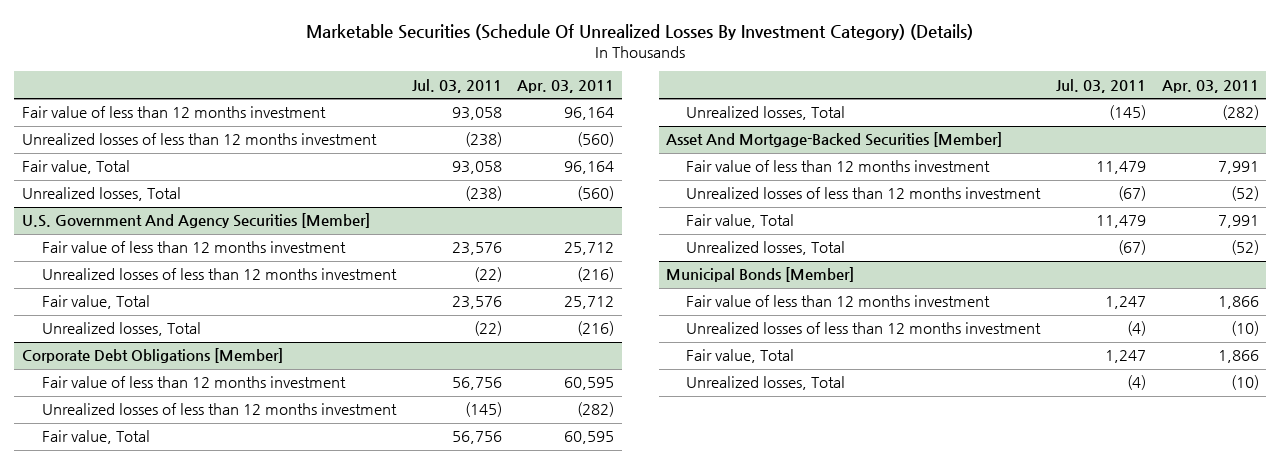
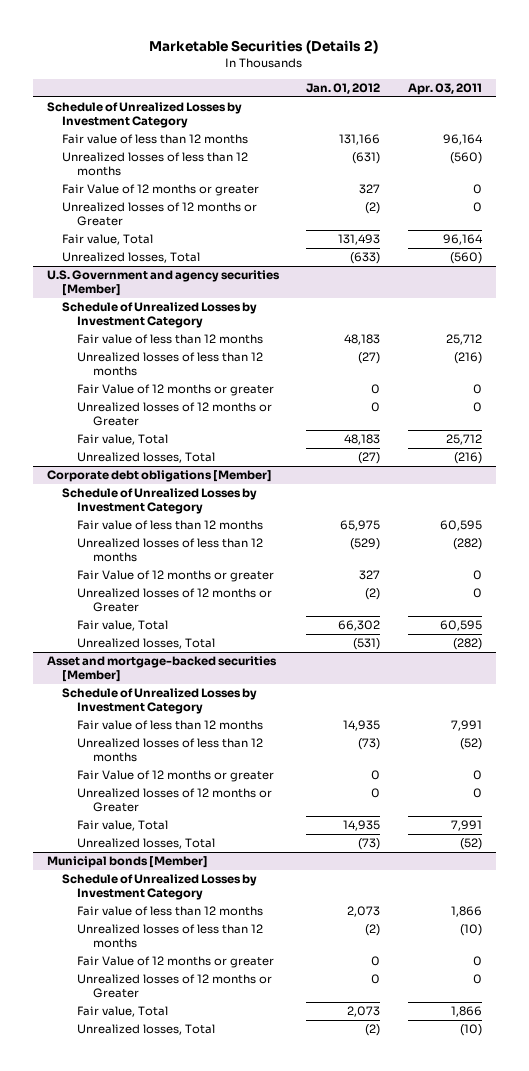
[306,24,974,41] Marketable Securities (Schedule Of Unrealized Losses By Investment Category) (Details) -> [149,40,379,55] Marketable Securities (Details 2)
[411,78,502,93] Jul. 03, 2011 -> none
none -> [306,83,381,95] Jan. 01, 2012
none -> [46,102,242,129] Schedule of Unrealized Losses by Investment Category
[22,106,327,119] Fair value of less than 12 months investment -> [62,134,249,145] Fair value of less than 12 months
[22,133,378,146] Unrealized losses of less than 12 months investment -> [62,152,249,177] Unrealized losses of less than 12 months
none -> [62,184,260,197] Fair Value of 12 months or greater
none -> [62,202,258,227] Unrealized losses of 12 months or Greater
[22,213,371,229] U.S. Government And Agency Securities [Member] -> [46,270,280,297] U.S. Government and agency securities [Member]
none -> [62,302,258,329] Schedule of Unrealized Losses by Investment Category
[42,241,347,254] Fair value of less than 12 months investment -> [77,334,264,345] Fair value of less than 12 months
[42,268,398,281] Unrealized losses of less than 12 months investment -> [77,352,264,377] Unrealized losses of less than 12 months
none -> [77,384,275,397] Fair Value of 12 months or greater
none -> [77,402,273,427] Unrealized losses of 12 months or Greater
[22,348,284,364] Corporate Debt Obligations [Member] -> [46,470,272,483] Corporate debt obligations [Member]
none -> [62,488,258,515] Schedule of Unrealized Losses by Investment Category
[42,376,347,389] Fair value of less than 12 months investment -> [77,520,264,531] Fair value of less than 12 months
[42,403,398,416] Unrealized losses of less than 12 months investment -> [77,538,264,563] Unrealized losses of less than 12 months
none -> [77,570,275,583] Fair Value of 12 months or greater
none -> [77,588,273,613] Unrealized losses of 12 months or Greater
[666,132,1003,148] Asset And Mortgage-Backed Securities [Member] -> [46,656,277,683] Asset and mortgage-backed securities [Member]
none -> [62,688,258,715] Schedule of Unrealized Losses by Investment Category
[686,160,991,173] Fair value of less than 12 months investment -> [77,720,264,731] Fair value of less than 12 months
[686,187,1042,200] Unrealized losses of less than 12 months investment -> [77,738,264,763] Unrealized losses of less than 12 months
none -> [77,770,275,783] Fair Value of 12 months or greater
none -> [77,788,273,813] Unrealized losses of 12 months or Greater
[666,267,855,283] Municipal Bonds [Member] -> [46,856,208,869] Municipal bonds [Member]
none -> [62,874,258,901] Schedule of Unrealized Losses by Investment Category
[686,295,991,308] Fair value of less than 12 months investment -> [77,906,264,917] Fair value of less than 12 months
[686,322,1042,335] Unrealized losses of less than 12 months investment -> [77,924,264,949] Unrealized losses of less than 12 months
none -> [77,956,275,969] Fair Value of 12 months or greater
none -> [77,974,273,999] Unrealized losses of 12 months or Greater

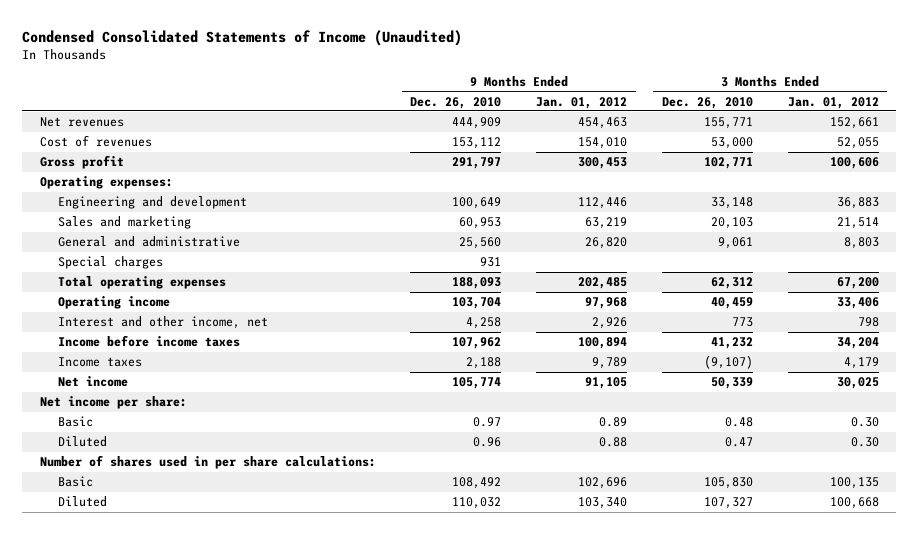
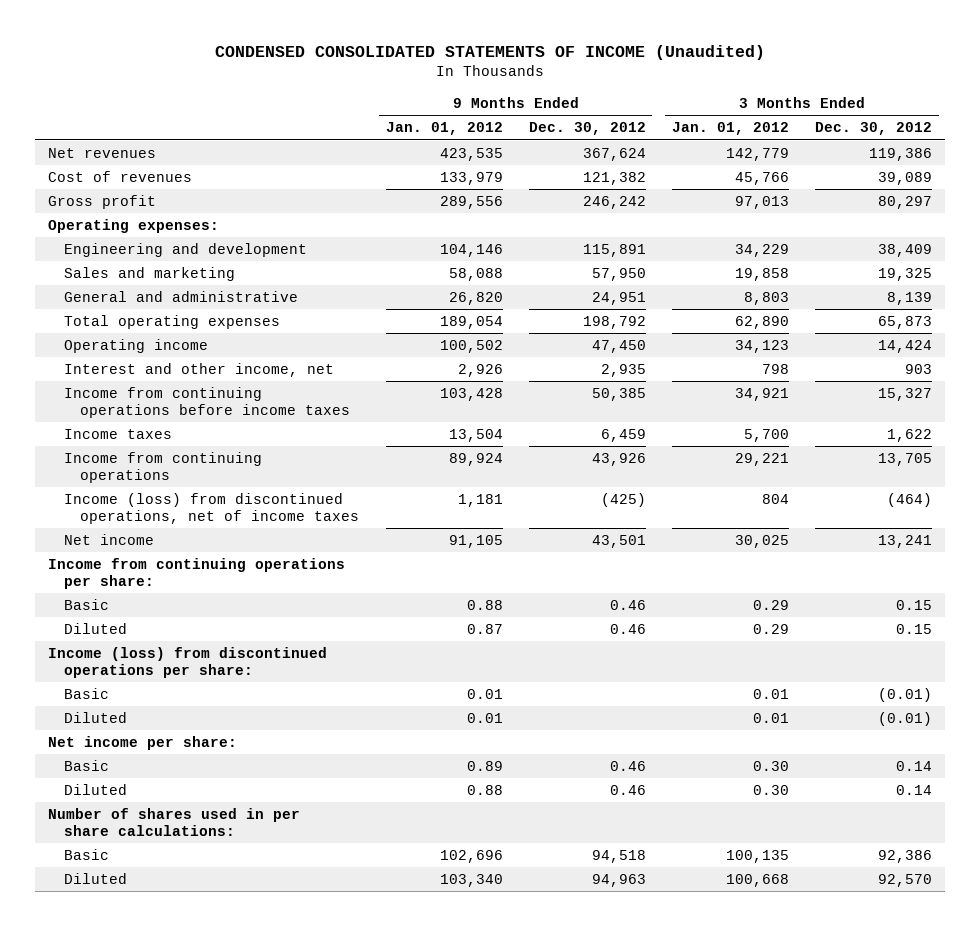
[22,29,463,46] Condensed Consolidated Statements of Income (Unaudited) -> [214,45,765,61] CONDENSED CONSOLIDATED STATEMENTS OF INCOME (Unaudited)
[410,96,502,109] Dec. 26, 2010 -> none
[661,96,753,109] Dec. 26, 2010 -> none
none -> [528,122,646,136] Dec. 30, 2012
none -> [815,122,933,136] Dec. 30, 2012
[578,117,628,130] 454,463 -> [439,147,503,161] 423,535
[829,117,879,130] 152,661 -> [725,147,789,161] 142,779
[578,137,628,150] 154,010 -> [439,171,503,185] 133,979
[836,137,879,150] 52,055 -> [734,171,789,185] 45,766
[578,157,628,170] 300,453 -> [439,195,503,209] 289,556
[829,157,879,170] 100,606 -> [734,195,789,209] 97,013
[578,197,628,210] 112,446 -> [439,243,503,257] 104,146
[836,197,879,210] 36,883 -> [734,243,789,257] 34,229
[585,217,628,230] 63,219 -> [448,267,503,281] 58,088
[836,217,879,230] 21,514 -> [734,267,789,281] 19,858
[57,256,163,270] Special charges -> none
[578,277,628,290] 202,485 -> [439,315,503,329] 189,054
[836,277,879,290] 67,200 -> [734,315,789,329] 62,890
[585,297,628,310] 97,968 -> [439,339,503,353] 100,502
[836,297,879,310] 33,406 -> [734,339,789,353] 34,123
[57,335,240,348] Income before income taxes -> [64,386,351,418] Income from continuing operations before income taxes
[578,337,628,350] 100,894 -> [439,387,503,401] 103,428
[836,337,879,350] 34,204 -> [734,387,789,401] 34,921
[592,357,628,370] 9,789 -> [448,428,503,442] 13,504
[843,357,879,370] 4,179 -> [743,428,789,442] 5,700
none -> [64,451,263,483] Income from continuing operations
none -> [64,492,360,524] Income (loss) from discontinued operations, net of income taxes
none -> [47,557,345,589] Income from continuing operations per share:
none -> [64,598,110,610] Basic
none -> [64,622,128,634] Diluted
none -> [47,646,327,678] Income (loss) from discontinued operations per share:
none -> [64,687,110,699] Basic
none -> [64,711,128,723] Diluted

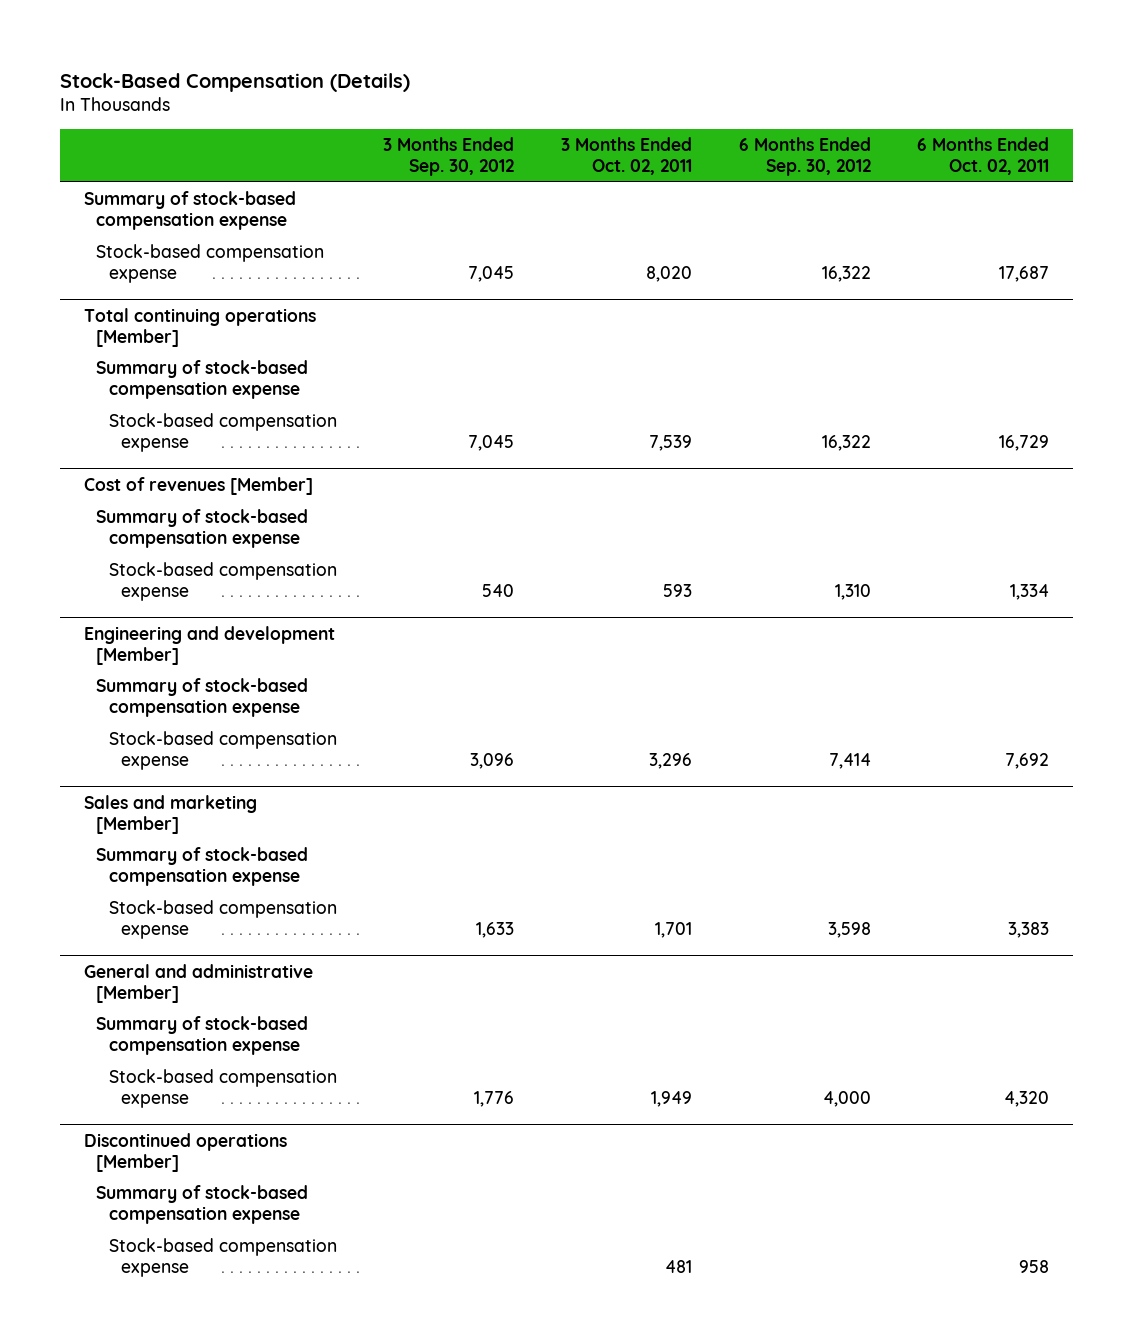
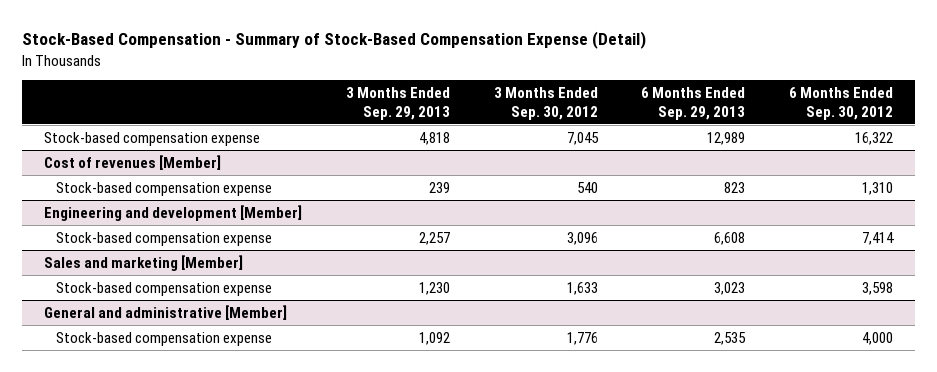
[60,72,411,92] Stock-Based Compensation (Details) -> [22,31,647,50] Stock-Based Compensation - Summary of Stock-Based Compensation Expense (Detail)
[560,137,692,175] 3 Months Ended Oct. 02, 2011 -> none
[917,137,1050,175] 6 Months Ended Oct. 02, 2011 -> none
none -> [345,87,450,120] 3 Months Ended Sep. 29, 2013
none -> [641,87,746,120] 6 Months Ended Sep. 29, 2013
[83,191,296,231] Summary of stock-based compensation expense -> none
[83,307,316,347] Total continuing operations [Member] -> none
[96,360,309,400] Summary of stock-based compensation expense -> none
[108,413,337,453] Stock-based compensation expense -> none
[96,509,309,549] Summary of stock-based compensation expense -> none
[96,678,309,718] Summary of stock-based compensation expense -> none
[96,847,309,887] Summary of stock-based compensation expense -> none
[96,1016,309,1056] Summary of stock-based compensation expense -> none
[83,1132,287,1172] Discontinued operations [Member] -> none
[96,1185,309,1225] Summary of stock-based compensation expense -> none
[108,1238,337,1278] Stock-based compensation expense -> none

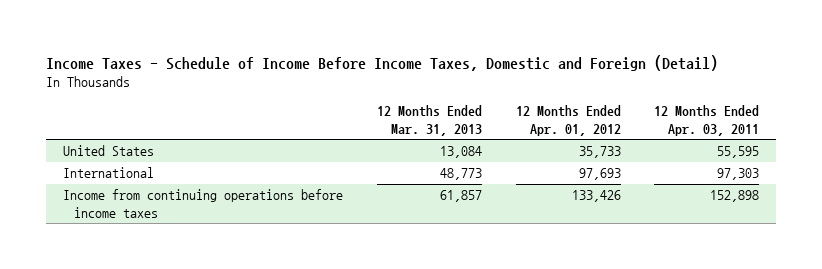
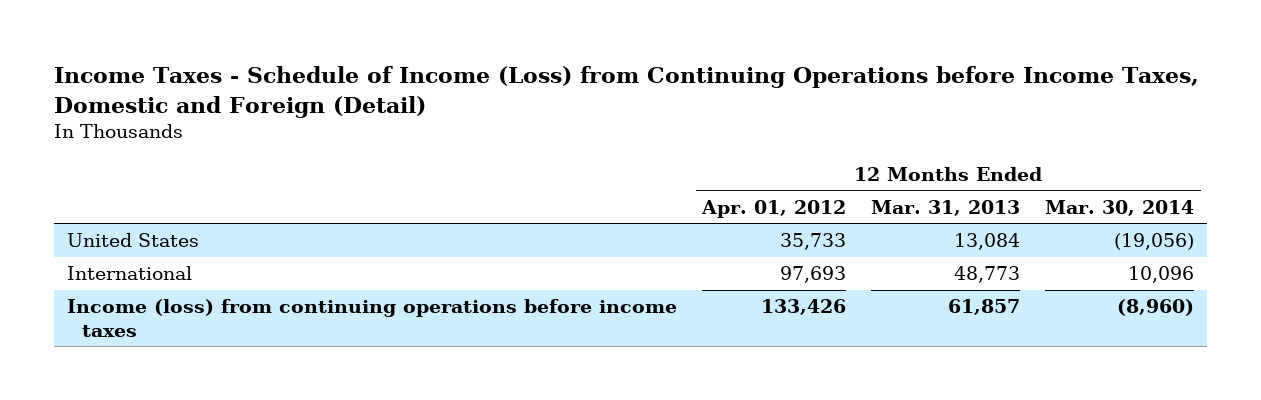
[46,54,719,71] Income Taxes - Schedule of Income Before Income Taxes, Domestic and Foreign (Detail) -> [53,66,1199,118] Income Taxes - Schedule of Income (Loss) from Continuing Operations before Income Taxes, Domestic and Foreign (Detail)
[654,105,760,136] 12 Months Ended Apr. 03, 2011 -> none
none -> [1045,199,1195,216] Mar. 30, 2014
[62,189,343,218] Income from continuing operations before income taxes -> [66,299,677,337] Income (loss) from continuing operations before income taxes

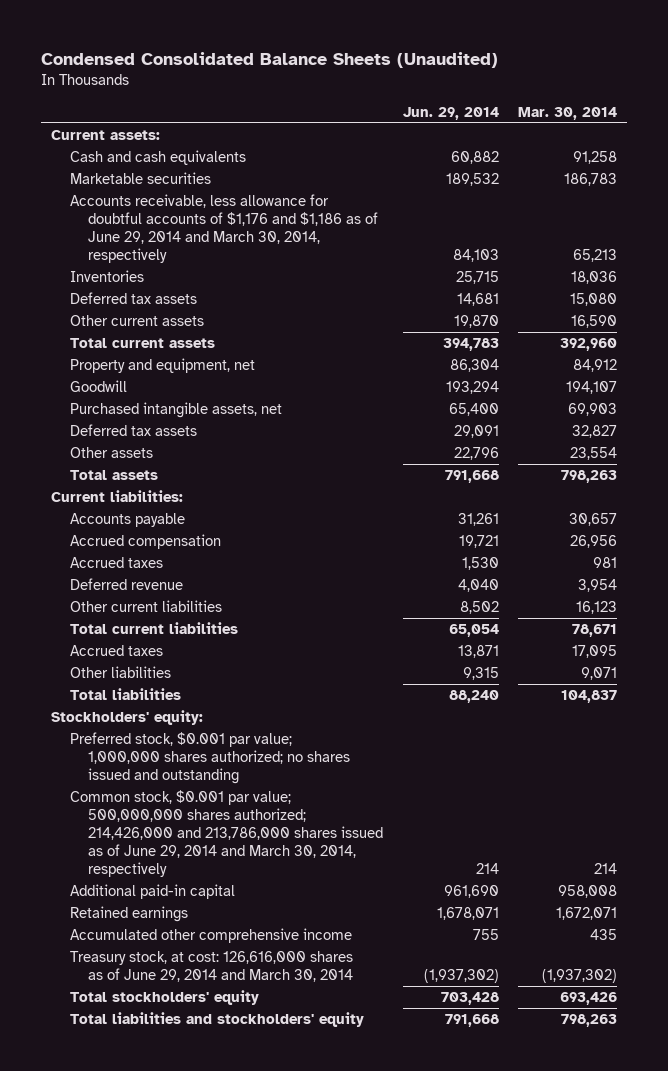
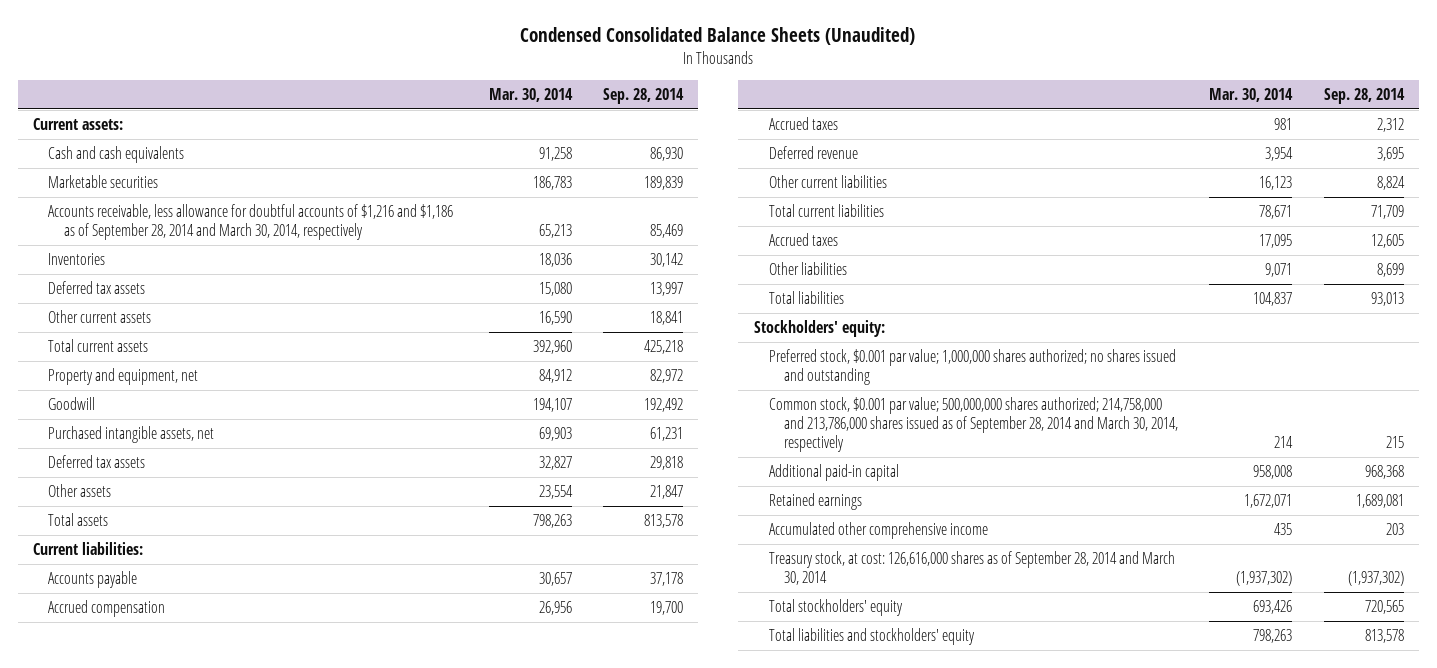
[402,106,499,120] Jun. 29, 2014 -> none
none -> [602,88,684,105] Sep. 28, 2014
[69,194,378,264] Accounts receivable, less allowance for doubtful accounts of $1,176 and $1,186 as of June 29, 2014 and March 30, 2014, respectively -> [48,204,454,241] Accounts receivable, less allowance for doubtful accounts of $1,216 and $1,186 as of September 28, 2014 and March 30, 2014, respectively
[69,790,383,877] Common stock, $0.001 par value; 500,000,000 shares authorized; 214,426,000 and 213,786,000 shares issued as of June 29, 2014 and March 30, 2014, respectively -> [769,397,1179,452] Common stock, $0.001 par value; 500,000,000 shares authorized; 214,758,000 and 213,786,000 shares issued as of September 28, 2014 and March 30, 2014, respectively
[69,951,353,983] Treasury stock, at cost: 126,616,000 shares as of June 29, 2014 and March 30, 2014 -> [769,551,1176,586] Treasury stock, at cost: 126,616,000 shares as of September 28, 2014 and March 30, 2014

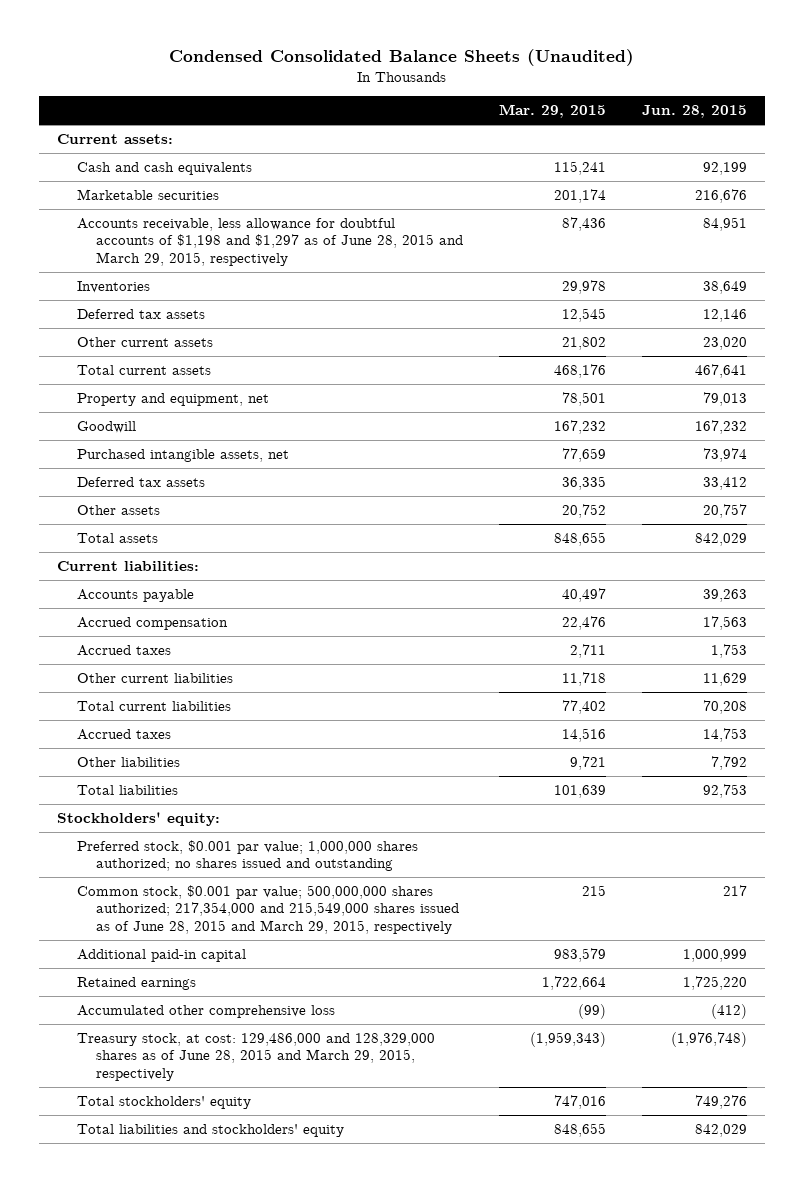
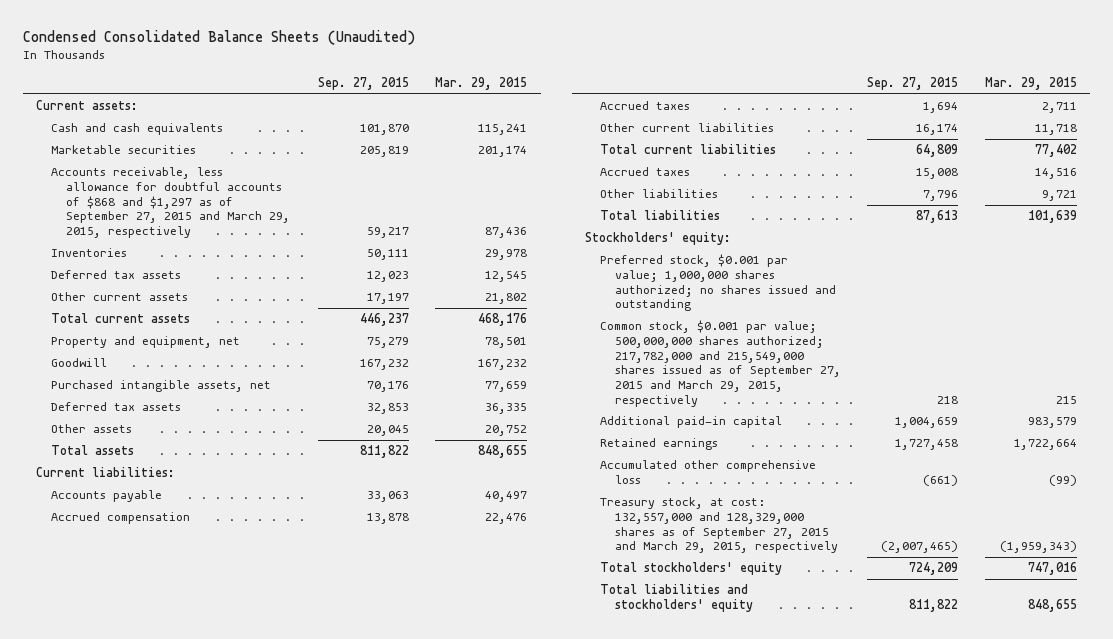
[642,105,748,119] Jun. 28, 2015 -> none
none -> [317,77,409,91] Sep. 27, 2015
[76,217,464,266] Accounts receivable, less allowance for doubtful accounts of $1,198 and $1,297 as of June 28, 2015 and March 29, 2015, respectively -> [50,167,290,239] Accounts receivable, less allowance for doubtful accounts of $868 and $1,297 as of September 27, 2015 and March 29, 2015, respectively
[76,884,460,934] Common stock, $0.001 par value; 500,000,000 shares authorized; 217,354,000 and 215,549,000 shares issued as of June 28, 2015 and March 29, 2015, respectively -> [600,320,841,407] Common stock, $0.001 par value; 500,000,000 shares authorized; 217,782,000 and 215,549,000 shares issued as of September 27, 2015 and March 29, 2015, respectively
[76,1032,435,1081] Treasury stock, at cost: 129,486,000 and 128,329,000 shares as of June 28, 2015 and March 29, 2015, respectively -> [600,497,838,554] Treasury stock, at cost: 132,557,000 and 128,329,000 shares as of September 27, 2015 and March 29, 2015, respectively

